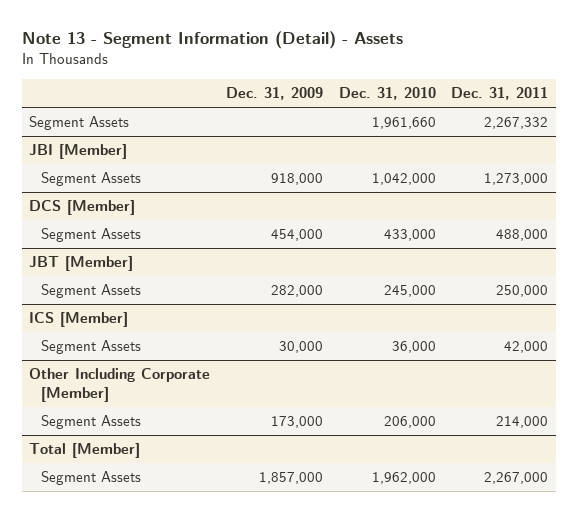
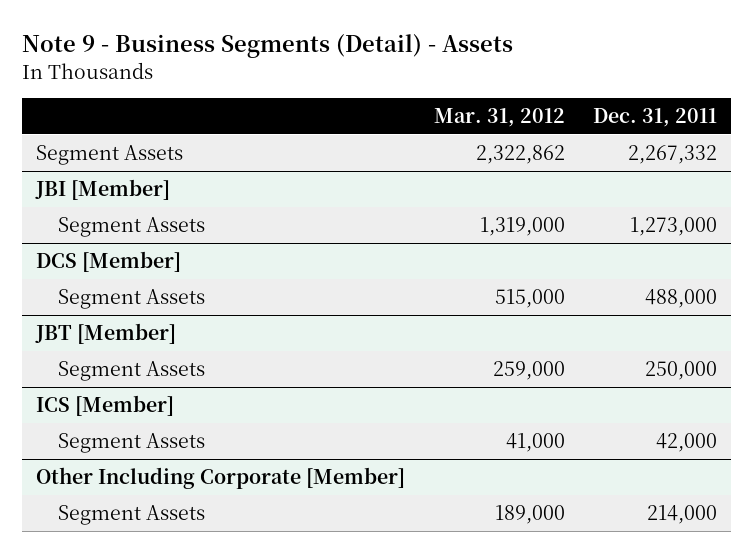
[21,31,403,50] Note 13 - Segment Information (Detail) - Assets -> [22,34,514,59] Note 9 - Business Segments (Detail) - Assets
[225,87,323,101] Dec. 31, 2009 -> none
[338,87,436,101] Dec. 31, 2010 -> none
none -> [433,107,565,127] Mar. 31, 2012
[29,443,141,459] Total [Member] -> none
[41,471,142,486] Segment Assets -> none

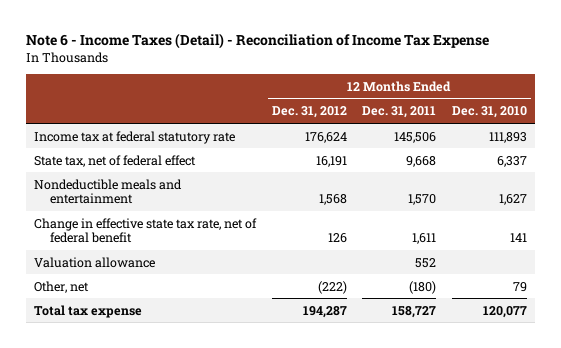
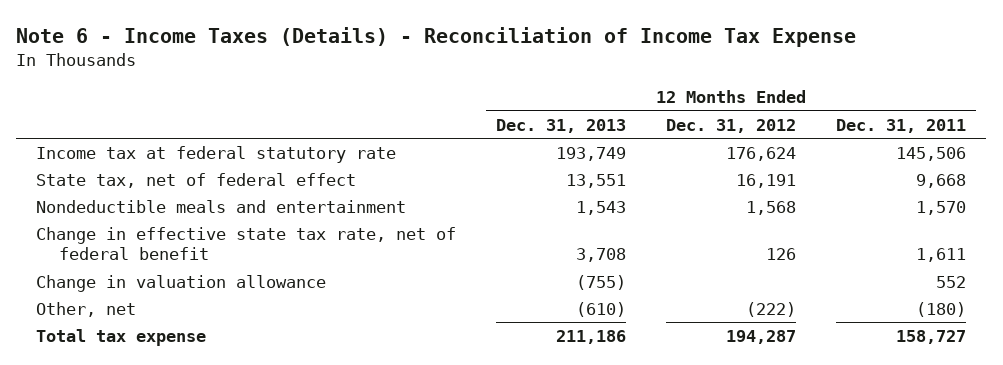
[26,33,490,50] Note 6 - Income Taxes (Detail) - Reconciliation of Income Tax Expense -> [16,27,857,48] Note 6 - Income Taxes (Details) - Reconciliation of Income Tax Expense
[451,106,527,119] Dec. 31, 2010 -> none
none -> [496,118,627,133] Dec. 31, 2013
[33,256,155,268] Valuation allowance -> [36,274,327,292] Change in valuation allowance

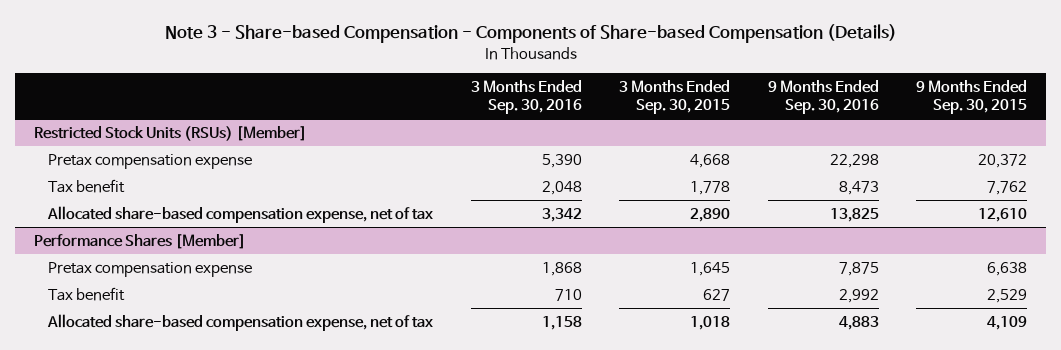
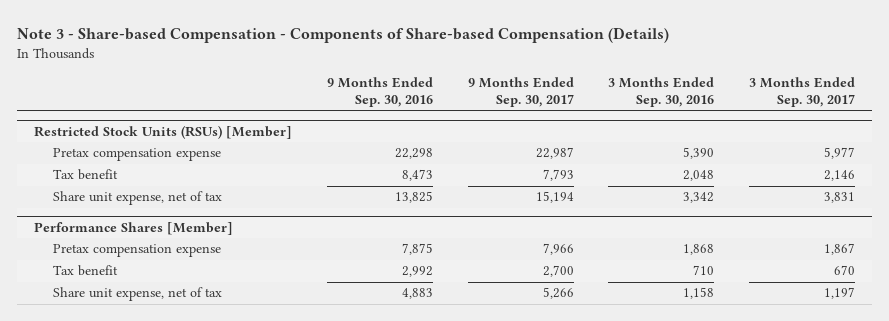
[619,80,731,115] 3 Months Ended Sep. 30, 2015 -> none
[916,80,1028,115] 9 Months Ended Sep. 30, 2015 -> none
none -> [467,77,574,108] 9 Months Ended Sep. 30, 2017
none -> [748,77,855,108] 3 Months Ended Sep. 30, 2017
[47,205,434,223] Allocated share-based compensation expense, net of tax -> [52,191,222,206] Share unit expense, net of tax
[47,313,434,331] Allocated share-based compensation expense, net of tax -> [52,287,222,302] Share unit expense, net of tax

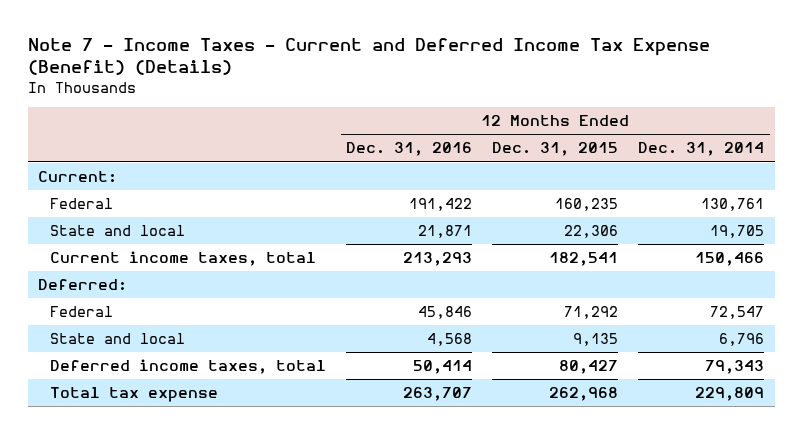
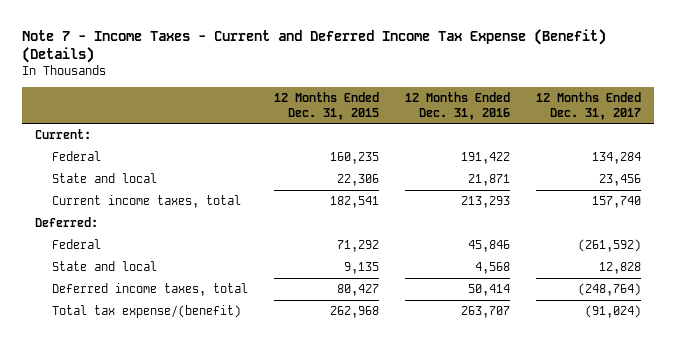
[638,142,765,157] Dec. 31, 2014 -> none
none -> [536,91,642,120] 12 Months Ended Dec. 31, 2017
[50,387,219,403] Total tax expense -> [52,304,242,318] Total tax expense/(benefit)

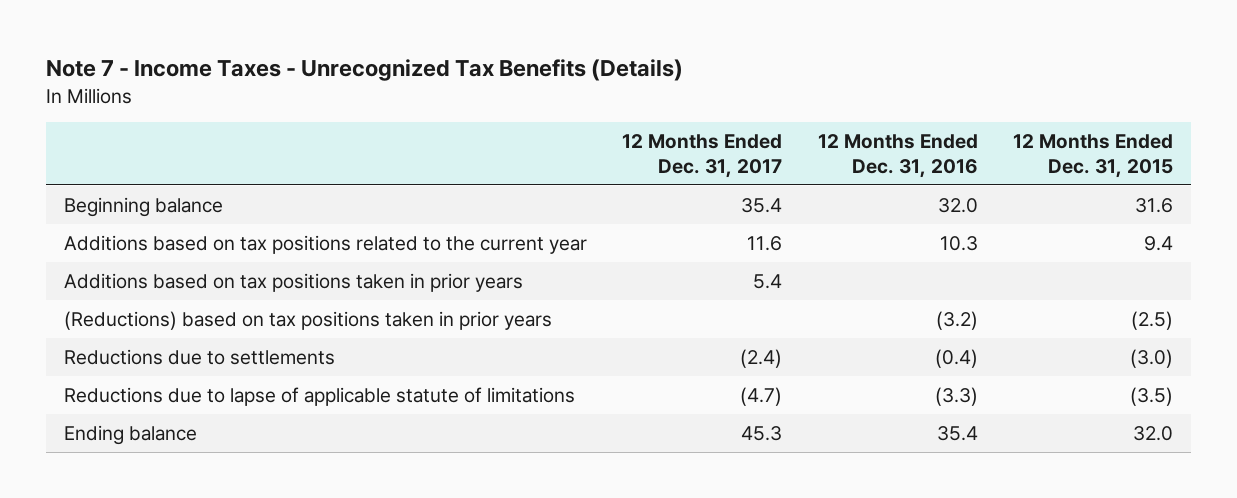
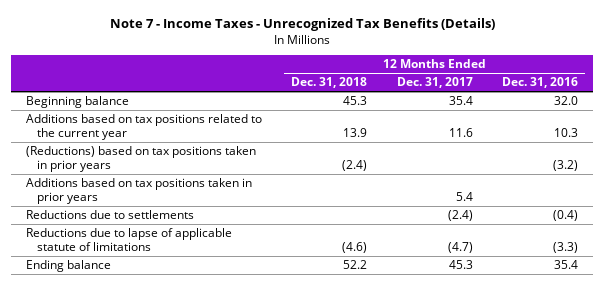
[1013,134,1174,178] 12 Months Ended Dec. 31, 2015 -> none
none -> [291,77,368,89] Dec. 31, 2018
[63,272,523,292] Additions based on tax positions taken in prior years -> [25,178,252,205] Additions based on tax positions taken in prior years

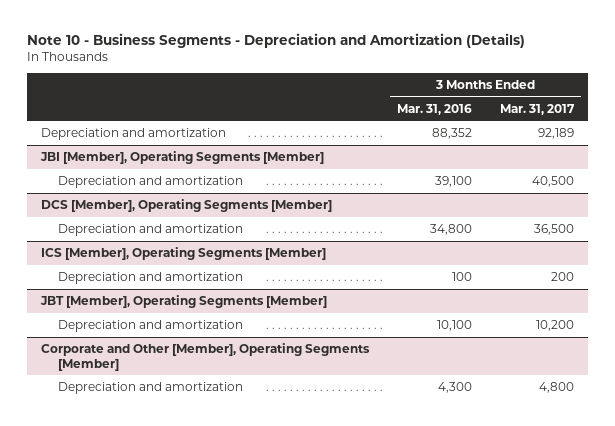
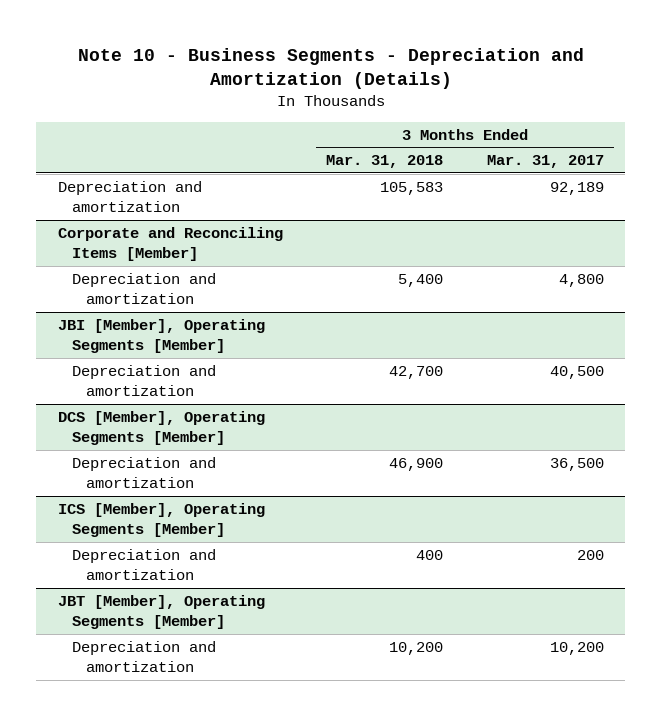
[396,103,472,115] Mar. 31, 2016 -> none
none -> [326,155,444,169] Mar. 31, 2018
none -> [58,226,284,262] Corporate and Reconciling Items [Member]
none -> [72,272,217,305] Depreciation and amortization
[40,343,370,371] Corporate and Other [Member], Operating Segments [Member] -> none
[57,382,243,395] Depreciation and amortization -> none

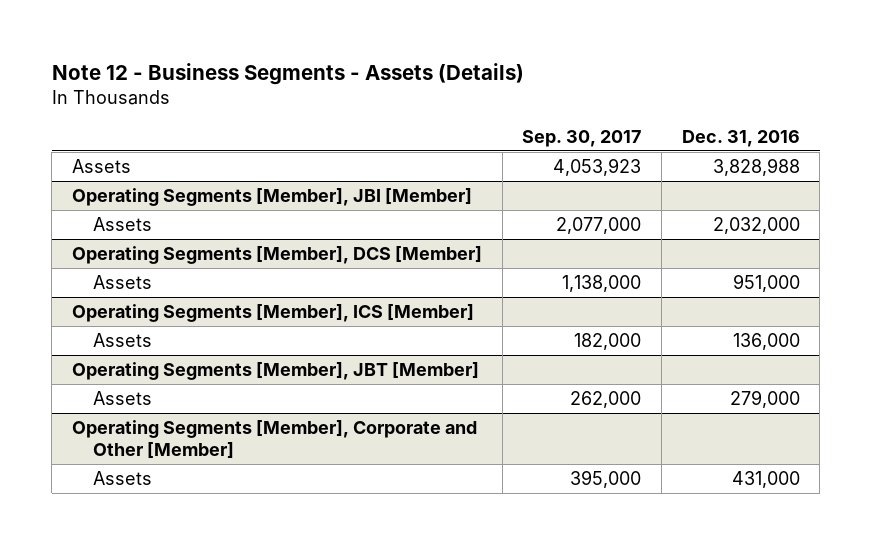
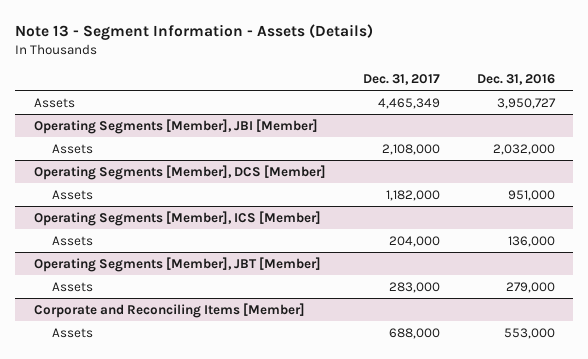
[51,62,524,85] Note 12 - Business Segments - Assets (Details) -> [15,23,374,40] Note 13 - Segment Information - Assets (Details)
[522,129,642,147] Sep. 30, 2017 -> none
none -> [362,73,440,85] Dec. 31, 2017
[712,157,800,176] 3,828,988 -> [496,97,556,109] 3,950,727
[72,419,478,459] Operating Segments [Member], Corporate and Other [Member] -> none
none -> [33,302,305,318] Corporate and Reconciling Items [Member]
[731,470,800,488] 431,000 -> [503,327,555,339] 553,000

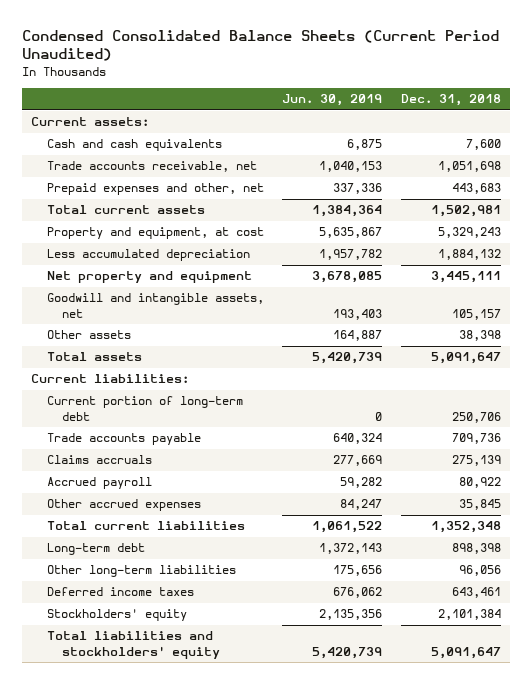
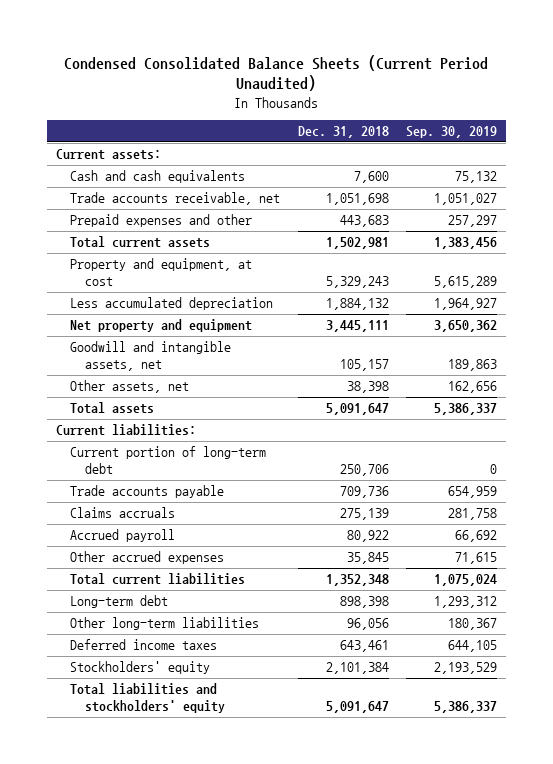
[282,94,383,107] Jun. 30, 2019 -> none
none -> [406,126,498,139] Sep. 30, 2019
[46,183,264,196] Prepaid expenses and other, net -> [70,214,253,228] Prepaid expenses and other
[46,330,131,340] Other assets -> [70,380,190,394] Other assets, net

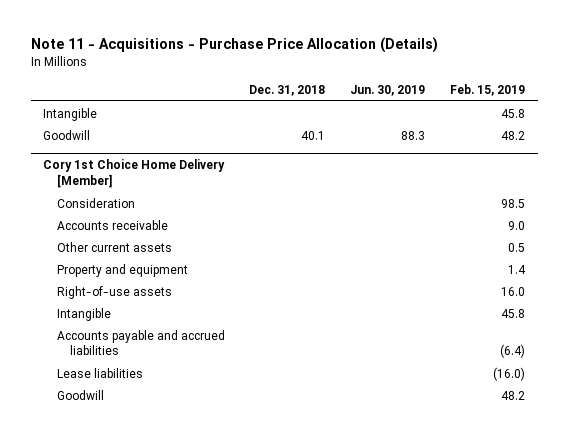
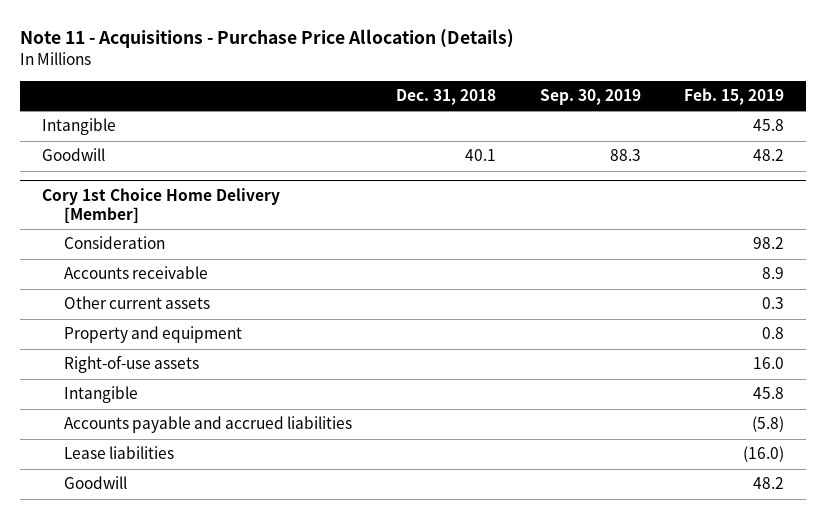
[350,84,426,96] Jun. 30, 2019 -> none
none -> [539,88,641,105] Sep. 30, 2019
[501,198,526,208] 98.5 -> [753,237,785,250] 98.2
[508,220,526,230] 9.0 -> [762,267,785,280] 8.9
[508,242,526,252] 0.5 -> [762,297,785,310] 0.3
[508,264,527,274] 1.4 -> [762,327,785,340] 0.8
[500,344,526,359] (6.4) -> [752,416,785,433] (5.8)

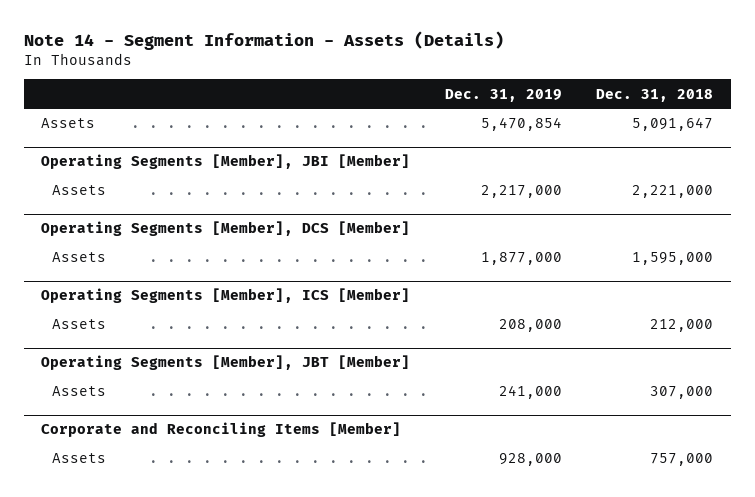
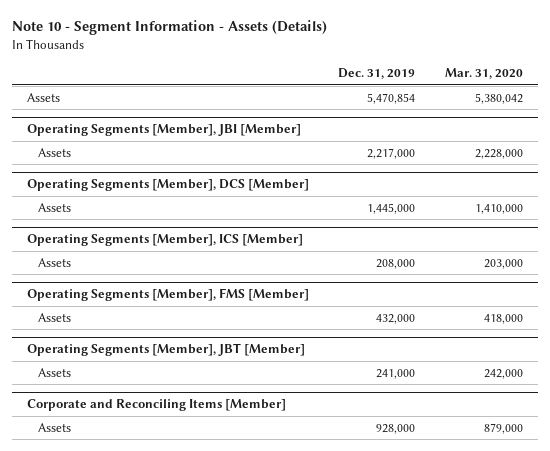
[23,30,504,50] Note 14 - Segment Information - Assets (Details) -> [11,20,327,36] Note 10 - Segment Information - Assets (Details)
[596,88,714,102] Dec. 31, 2018 -> none
none -> [445,68,524,80] Mar. 31, 2020
[480,252,562,266] 1,877,000 -> [367,202,416,214] 1,445,000
none -> [26,287,309,301] Operating Segments [Member], FMS [Member]
none -> [38,312,72,322] Assets

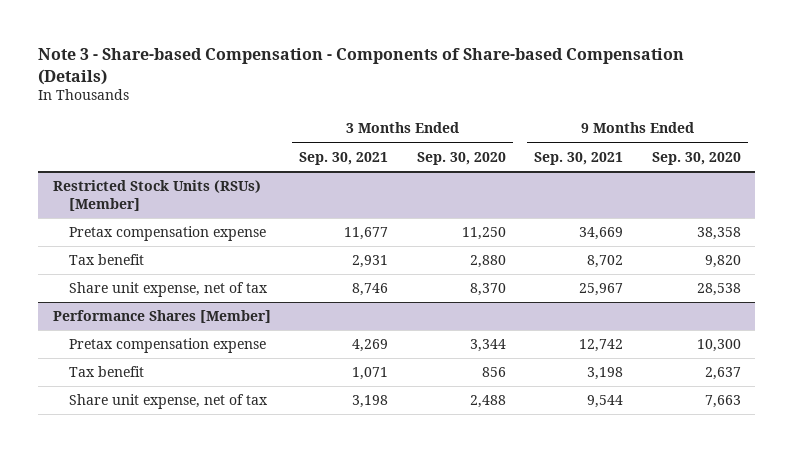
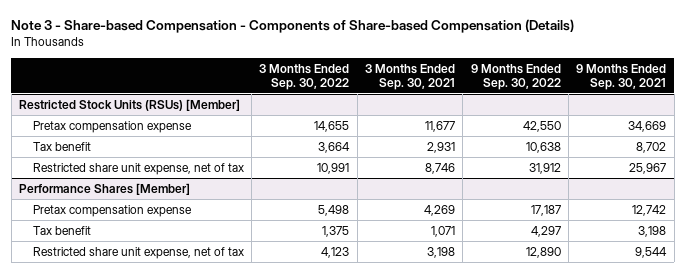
[416,151,506,165] Sep. 30, 2020 -> none
[651,151,741,165] Sep. 30, 2020 -> none
none -> [259,63,350,90] 3 Months Ended Sep. 30, 2022
none -> [470,63,561,90] 9 Months Ended Sep. 30, 2022
[68,282,268,298] Share unit expense, net of tax -> [32,162,244,175] Restricted share unit expense, net of tax
[68,394,268,410] Share unit expense, net of tax -> [32,246,244,259] Restricted share unit expense, net of tax

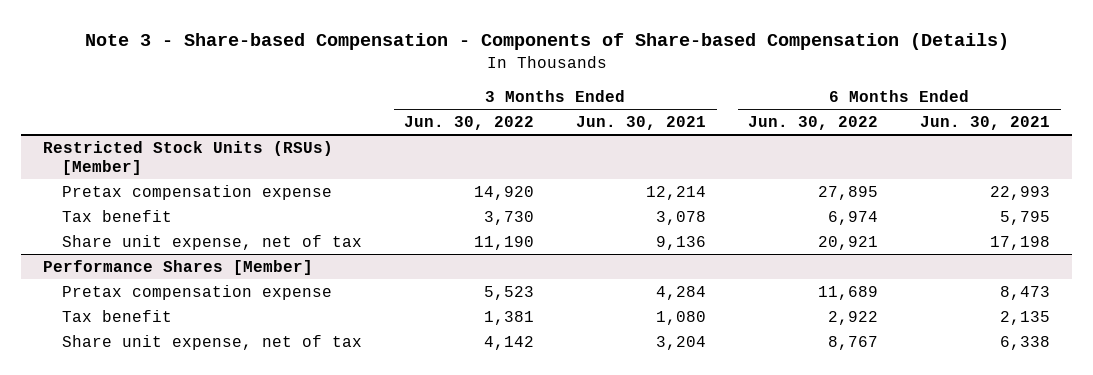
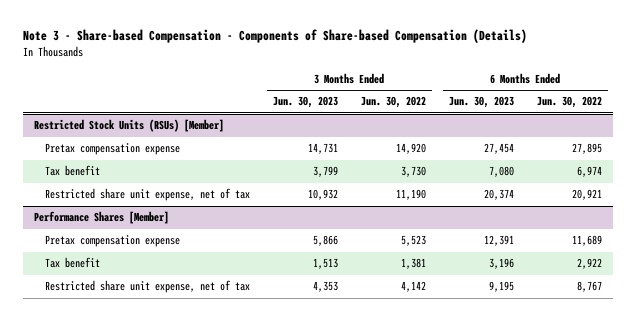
[576,116,707,131] Jun. 30, 2021 -> none
[920,116,1051,131] Jun. 30, 2021 -> none
none -> [272,96,338,109] Jun. 30, 2023
none -> [448,96,514,109] Jun. 30, 2023
[61,234,362,250] Share unit expense, net of tax -> [44,188,250,202] Restricted share unit expense, net of tax
[61,334,362,350] Share unit expense, net of tax -> [44,280,250,294] Restricted share unit expense, net of tax

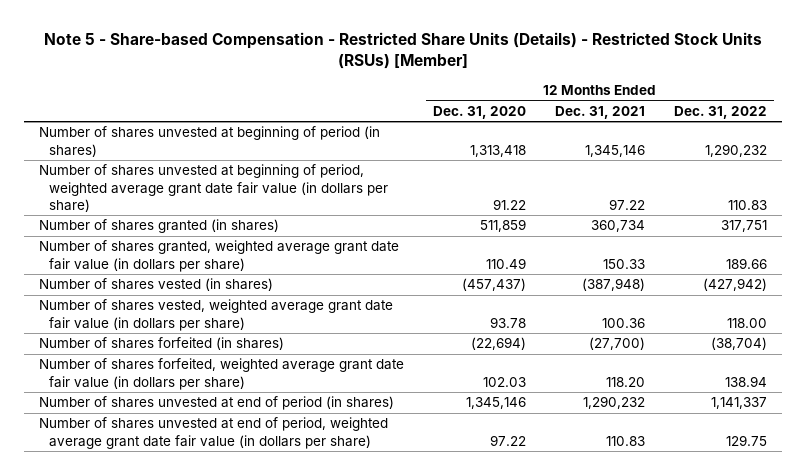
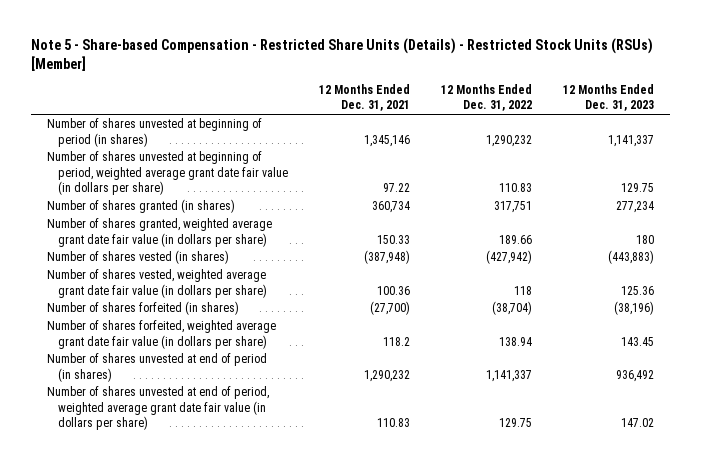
[432,105,526,119] Dec. 31, 2020 -> none
none -> [563,84,655,112] 12 Months Ended Dec. 31, 2023
[727,317,768,328] 118.00 -> [514,285,533,295] 118
[606,376,646,387] 118.20 -> [383,336,411,346] 118.2

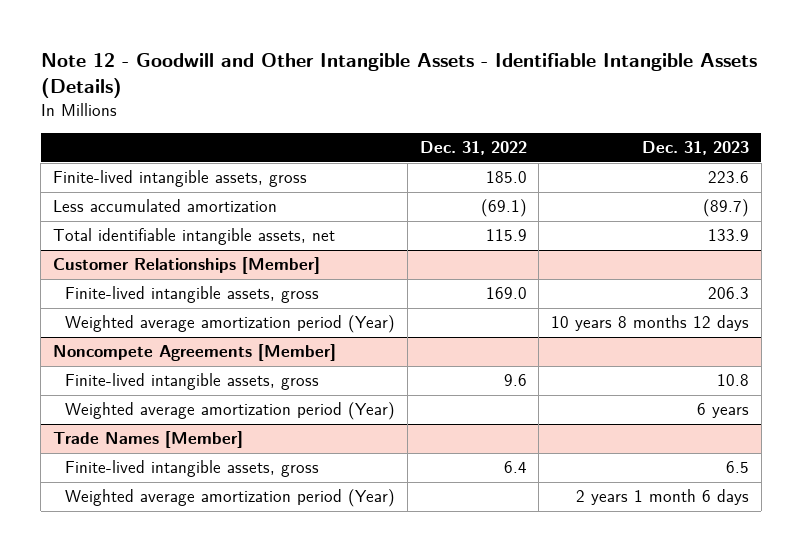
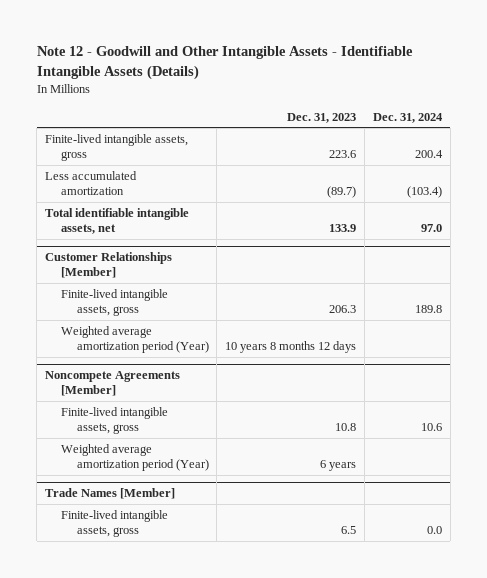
[419,140,527,155] Dec. 31, 2022 -> none
none -> [372,112,443,123] Dec. 31, 2024
[65,489,396,508] Weighted average amortization period (Year) -> none

